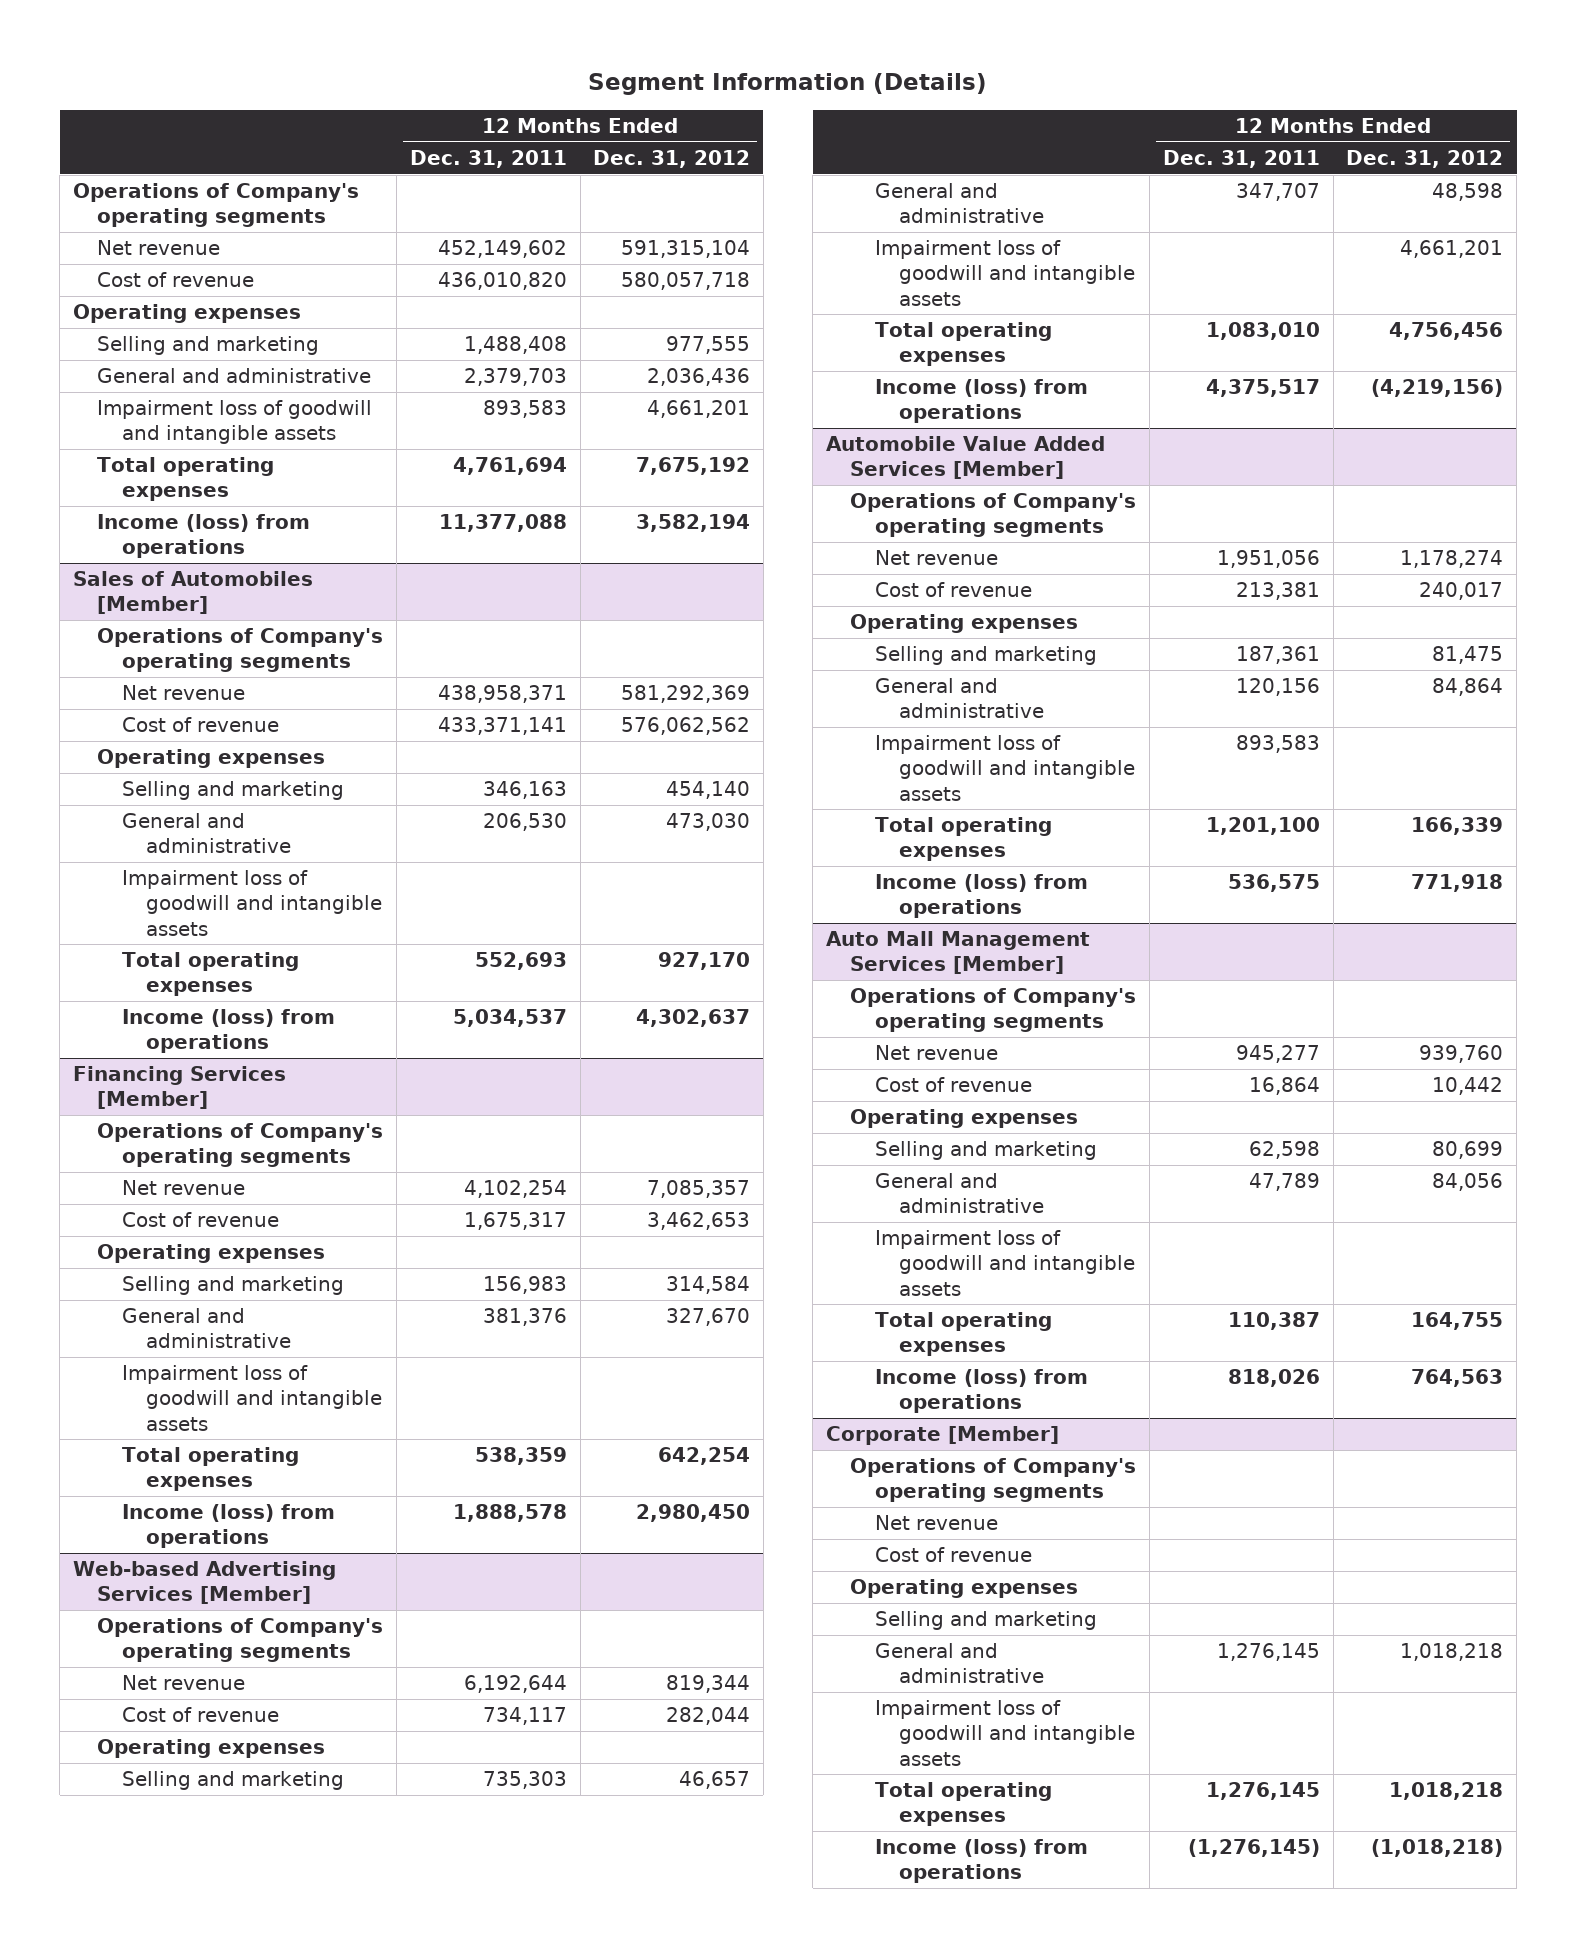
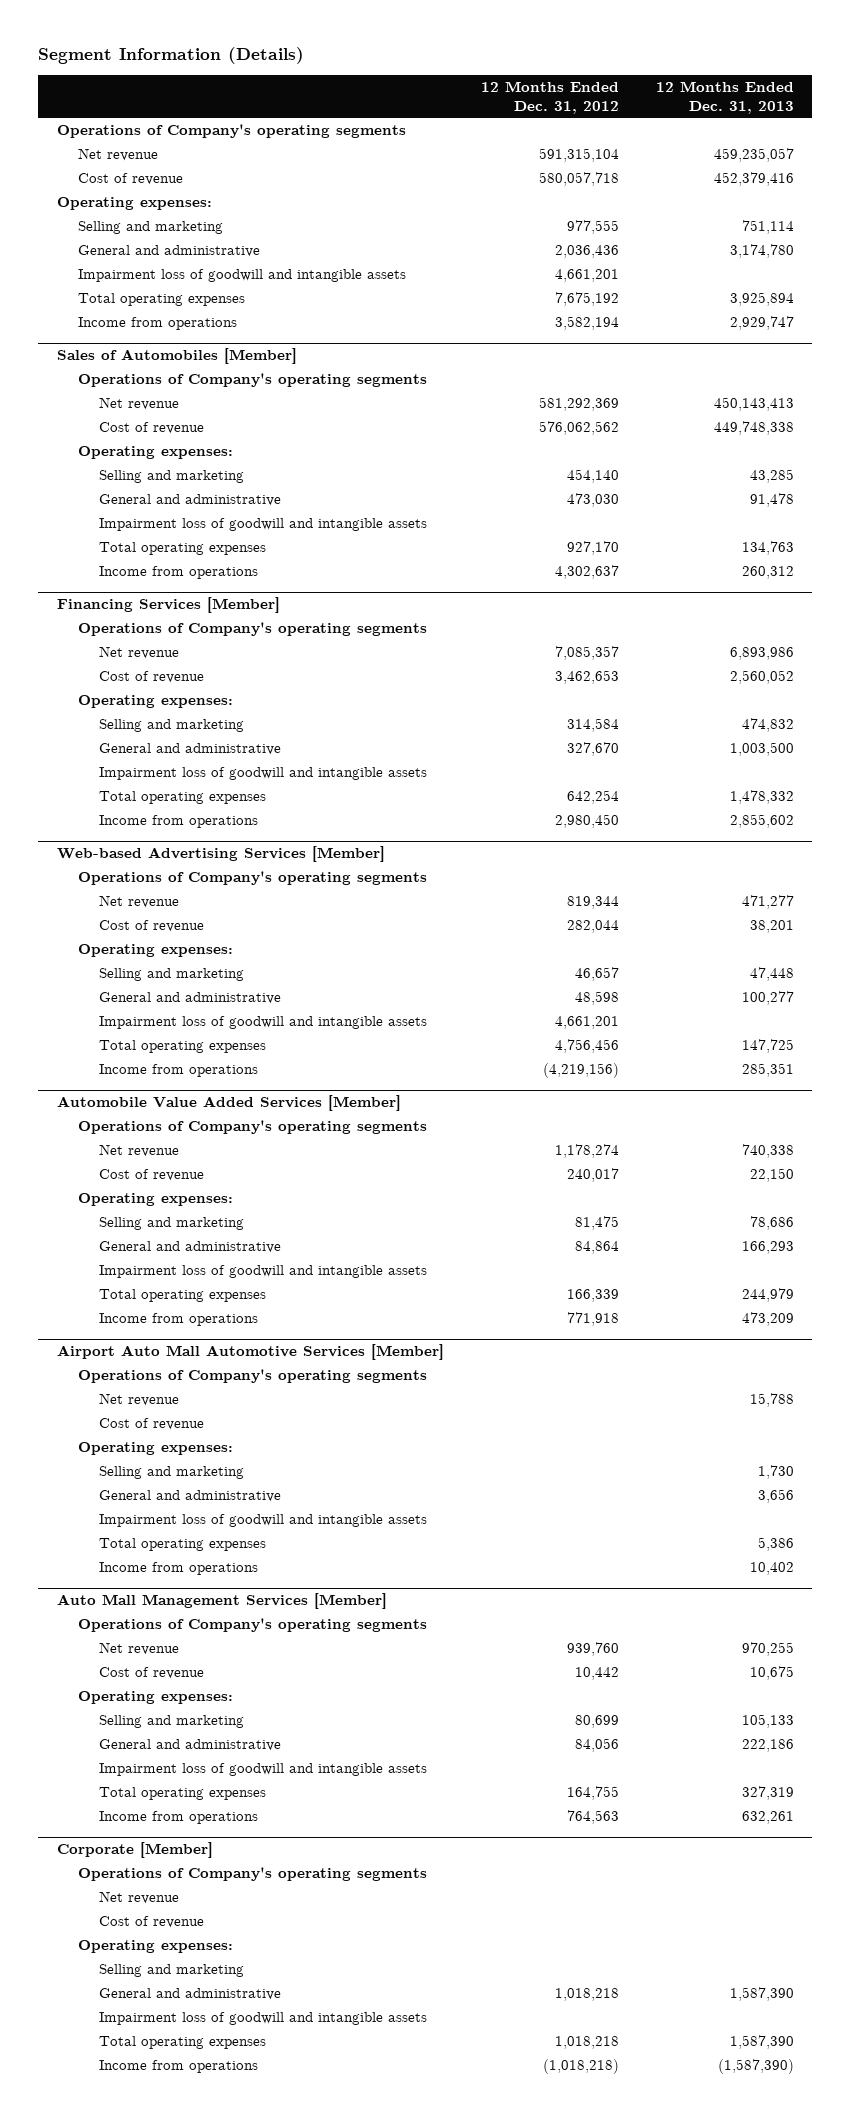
[409,150,567,169] Dec. 31, 2011 -> none
none -> [655,80,794,114] 12 Months Ended Dec. 31, 2013
[72,304,301,324] Operating expenses -> [56,196,212,210] Operating expenses:
[97,514,311,559] Income (loss) from operations -> [77,316,237,330] Income from operations
[97,749,326,769] Operating expenses -> [77,445,233,459] Operating expenses:
[121,1009,335,1054] Income (loss) from operations -> [98,565,258,579] Income from operations
[97,1244,326,1264] Operating expenses -> [77,694,233,708] Operating expenses:
[121,1504,335,1549] Income (loss) from operations -> [98,814,258,828] Income from operations
[97,1739,326,1759] Operating expenses -> [77,943,233,957] Operating expenses:
[874,379,1088,424] Income (loss) from operations -> [98,1063,258,1077] Income from operations
[850,614,1079,634] Operating expenses -> [77,1192,233,1206] Operating expenses:
[874,874,1088,919] Income (loss) from operations -> [98,1312,258,1326] Income from operations
none -> [56,1344,444,1361] Airport Auto Mall Automotive Services [Member]
none -> [77,1368,427,1383] Operations of Company's operating segments
none -> [98,1392,179,1406] Net revenue
none -> [98,1417,204,1430] Cost of revenue
none -> [77,1441,233,1455] Operating expenses:
none -> [98,1465,244,1479] Selling and marketing
none -> [98,1489,281,1502] General and administrative
none -> [98,1513,427,1527] Impairment loss of goodwill and intangible assets
none -> [98,1537,266,1551] Total operating expenses
none -> [98,1561,258,1575] Income from operations
[850,1109,1079,1129] Operating expenses -> [77,1690,233,1704] Operating expenses:
[874,1369,1088,1414] Income (loss) from operations -> [98,1810,258,1824] Income from operations
[850,1579,1079,1599] Operating expenses -> [77,1939,233,1953] Operating expenses:
[874,1839,1088,1884] Income (loss) from operations -> [98,2059,258,2073] Income from operations

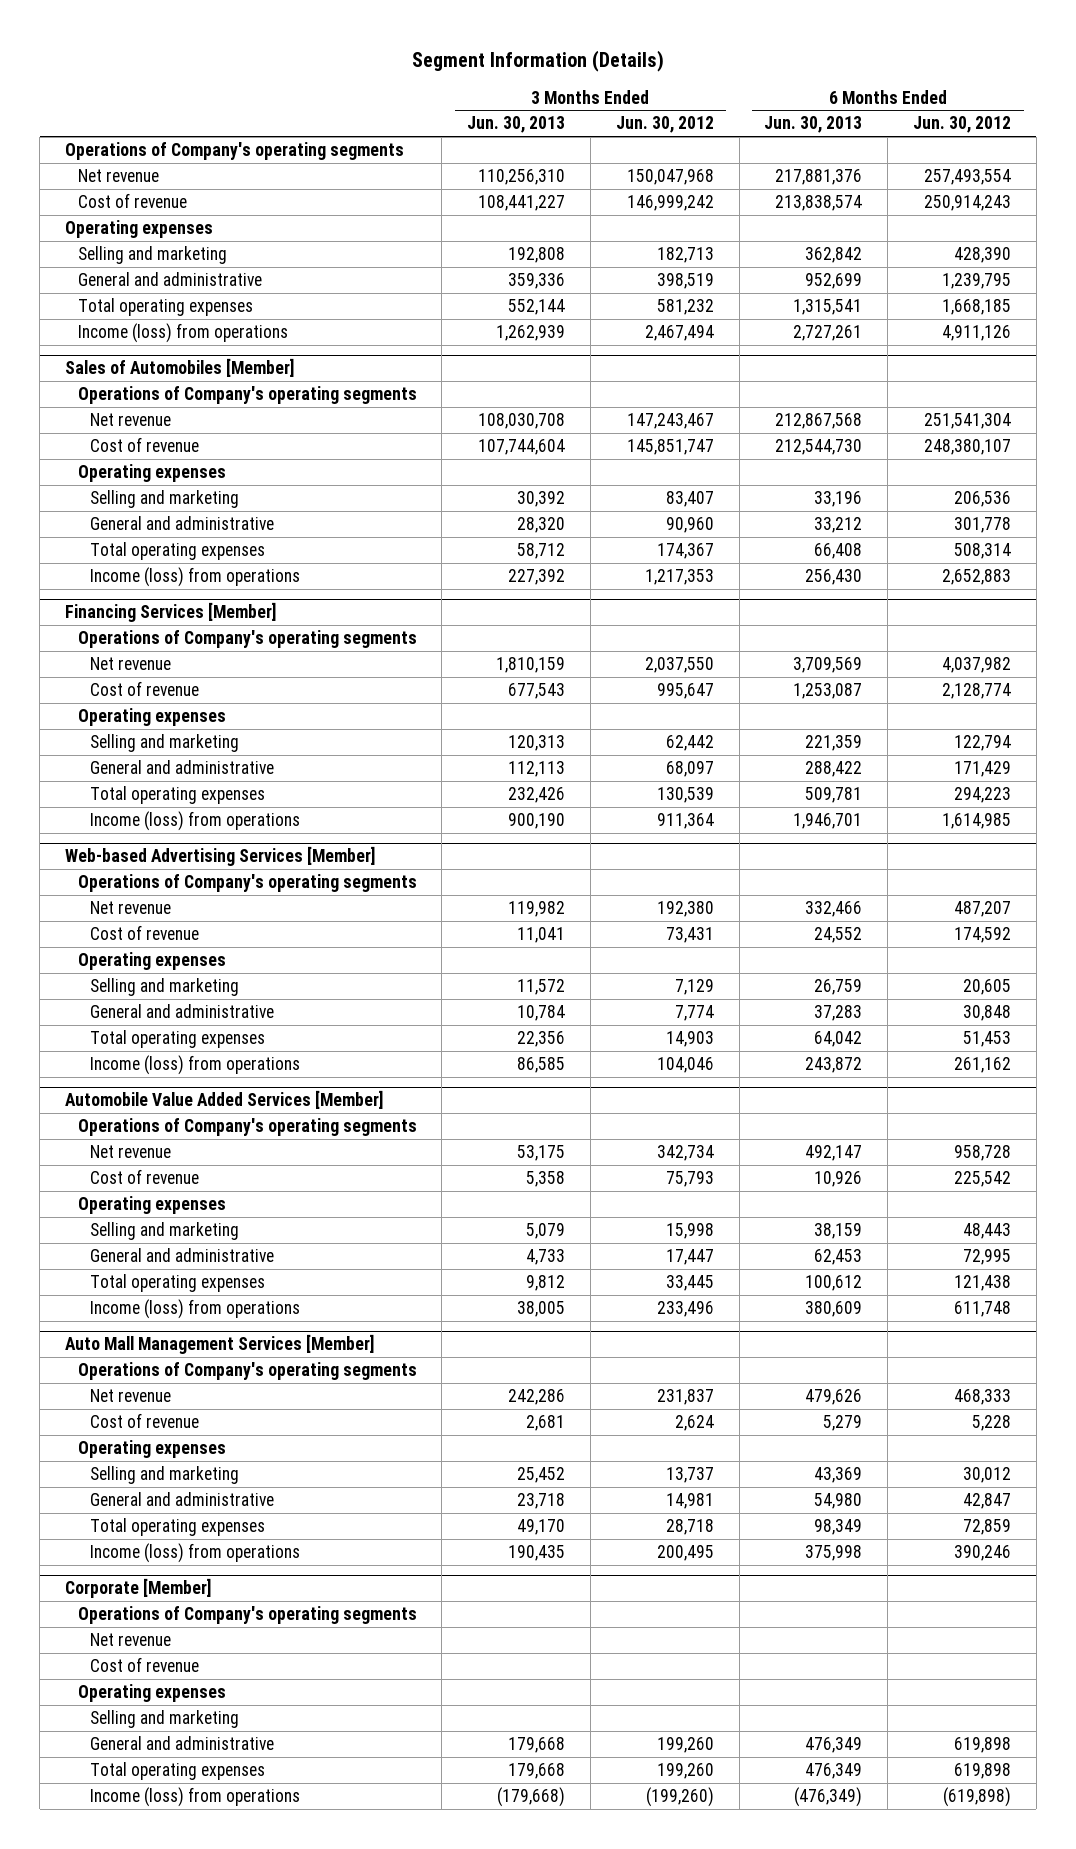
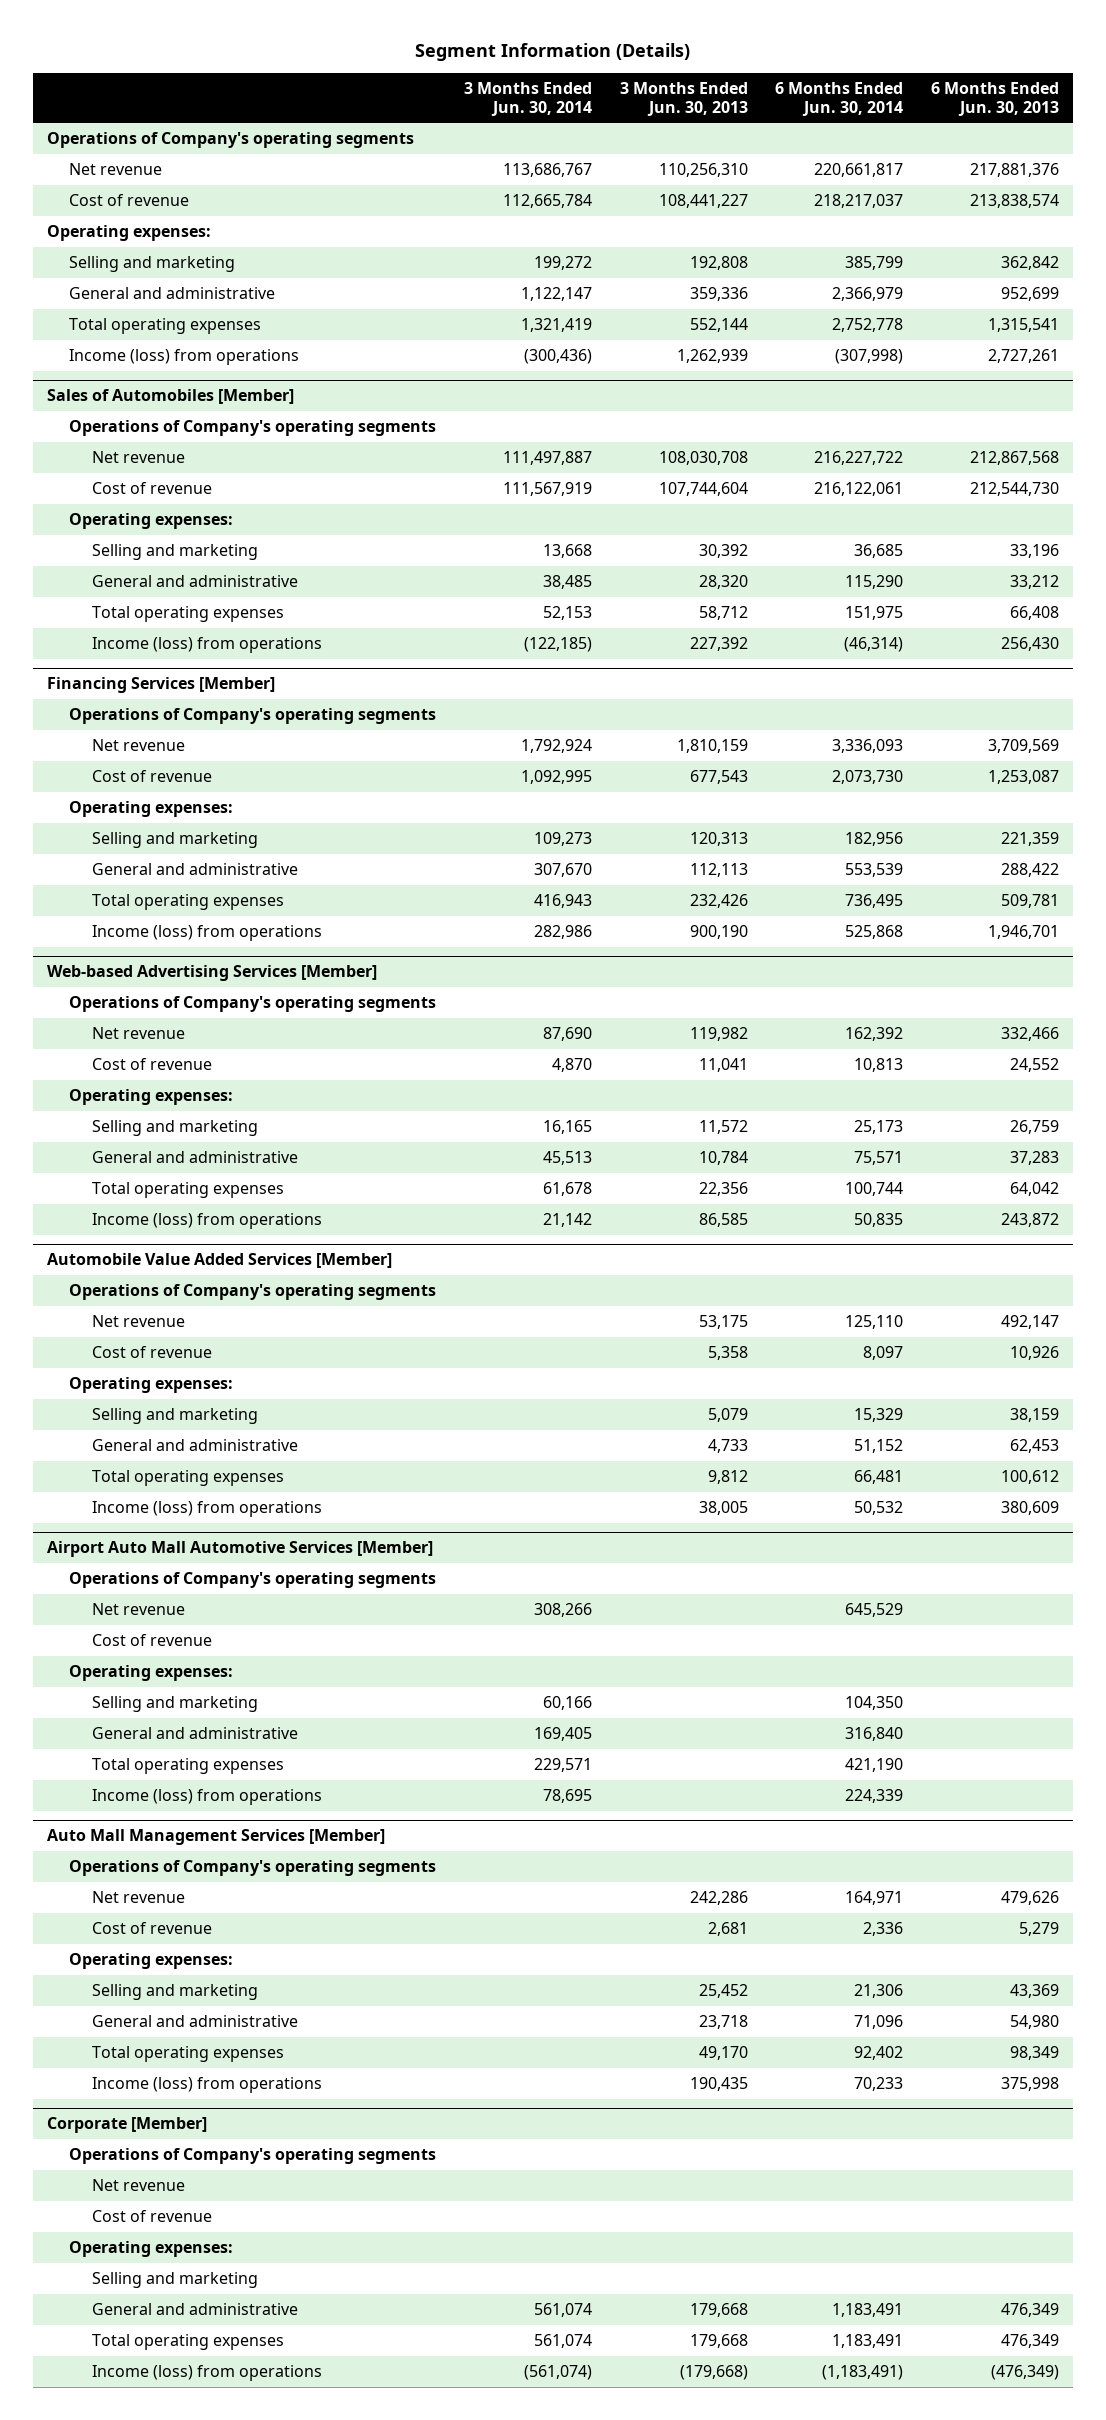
[615,116,714,134] Jun. 30, 2012 -> none
[913,116,1012,134] Jun. 30, 2012 -> none
none -> [463,82,592,116] 3 Months Ended Jun. 30, 2014
none -> [775,82,904,116] 6 Months Ended Jun. 30, 2014
[65,220,214,239] Operating expenses -> [46,225,211,242] Operating expenses:
[77,464,226,483] Operating expenses -> [69,513,234,530] Operating expenses:
[77,708,226,727] Operating expenses -> [69,801,234,818] Operating expenses:
[77,952,226,971] Operating expenses -> [69,1089,234,1106] Operating expenses:
[77,1196,226,1215] Operating expenses -> [69,1377,234,1394] Operating expenses:
none -> [46,1541,433,1558] Airport Auto Mall Automotive Services [Member]
none -> [69,1572,437,1589] Operations of Company's operating segments
none -> [92,1603,186,1616] Net revenue
none -> [92,1634,213,1647] Cost of revenue
none -> [69,1665,234,1682] Operating expenses:
none -> [92,1696,259,1713] Selling and marketing
none -> [92,1727,299,1740] General and administrative
none -> [92,1758,285,1775] Total operating expenses
none -> [92,1789,323,1806] Income (loss) from operations
[77,1440,226,1459] Operating expenses -> [69,1953,234,1970] Operating expenses:
[77,1684,226,1703] Operating expenses -> [69,2241,234,2258] Operating expenses:

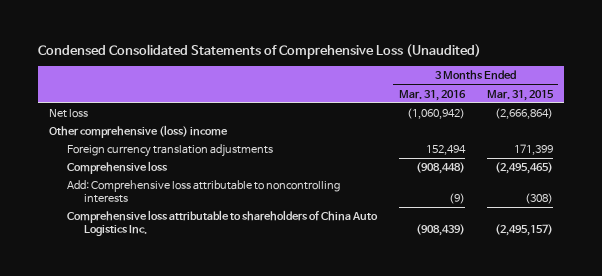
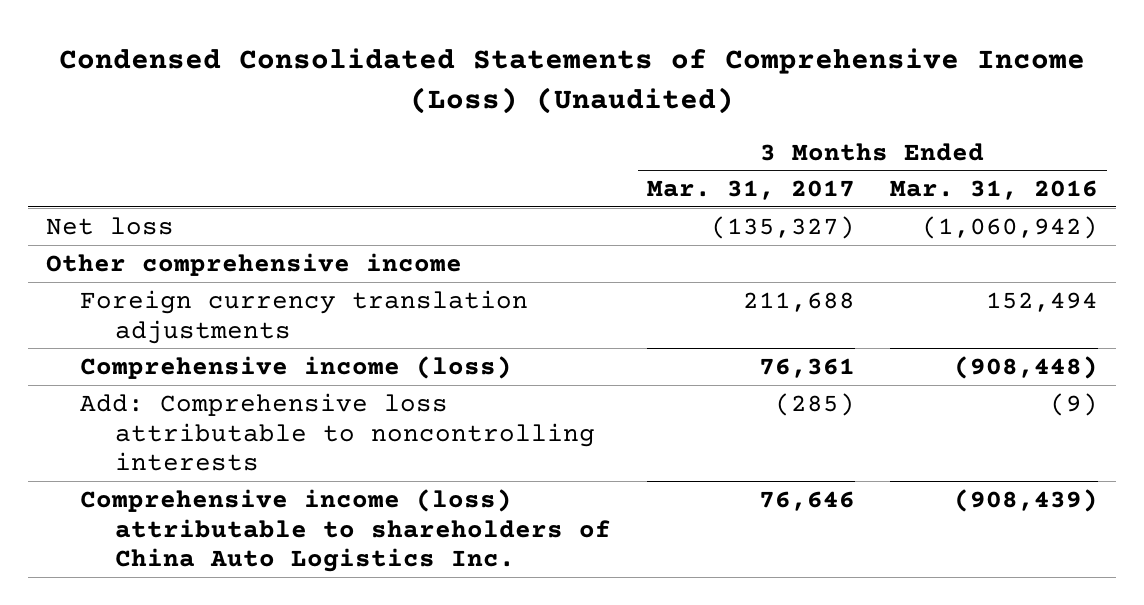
[37,44,481,60] Condensed Consolidated Statements of Comprehensive Loss (Unaudited) -> [58,47,1085,115] Condensed Consolidated Statements of Comprehensive Income (Loss) (Unaudited)
[486,89,554,101] Mar. 31, 2015 -> none
none -> [646,180,855,201] Mar. 31, 2017
[48,125,228,139] Other comprehensive (loss) income -> [45,252,462,276] Other comprehensive income
[66,161,168,175] Comprehensive loss -> [80,355,513,379] Comprehensive income (loss)
[66,210,378,237] Comprehensive loss attributable to shareholders of China Auto Logistics Inc. -> [80,488,612,573] Comprehensive income (loss) attributable to shareholders of China Auto Logistics Inc.

